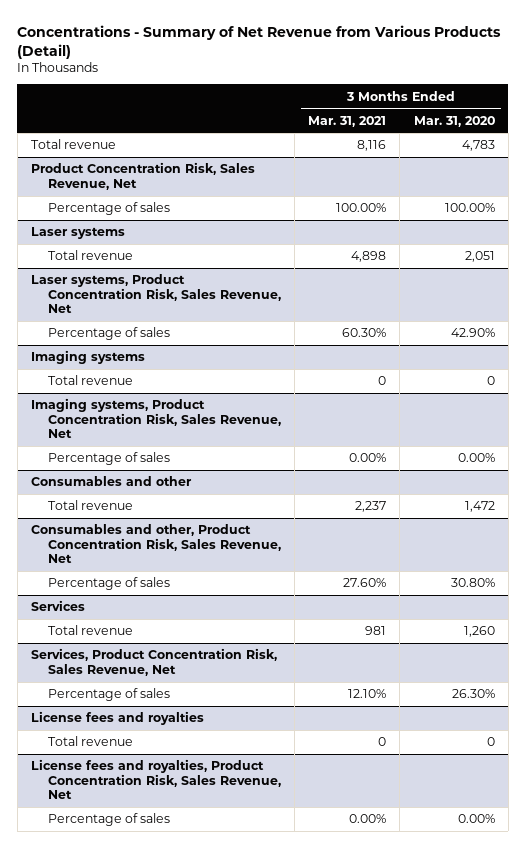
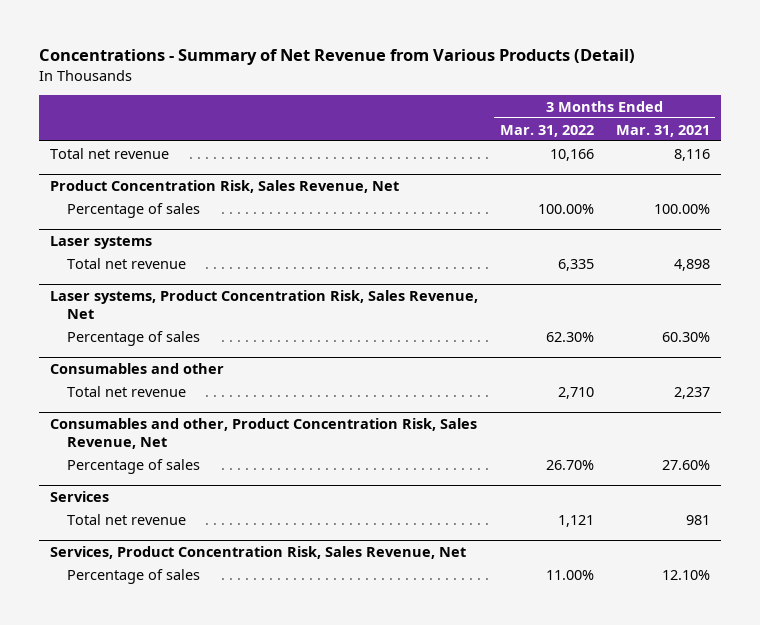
[413,115,495,127] Mar. 31, 2020 -> none
none -> [499,124,594,137] Mar. 31, 2022
[31,139,117,150] Total revenue -> [49,147,169,159] Total net revenue
[47,250,133,261] Total revenue -> [67,257,187,269] Total net revenue
[31,350,146,365] Imaging systems -> none
[47,375,133,386] Total revenue -> none
[31,398,281,439] Imaging systems, Product Concentration Risk, Sales Revenue, Net -> none
[47,452,170,466] Percentage of sales -> none
[47,500,133,511] Total revenue -> [67,385,187,397] Total net revenue
[47,625,133,636] Total revenue -> [67,513,187,525] Total net revenue
[31,711,205,726] License fees and royalties -> none
[47,736,133,747] Total revenue -> none
[31,759,281,800] License fees and royalties, Product Concentration Risk, Sales Revenue, Net -> none
[47,813,170,827] Percentage of sales -> none

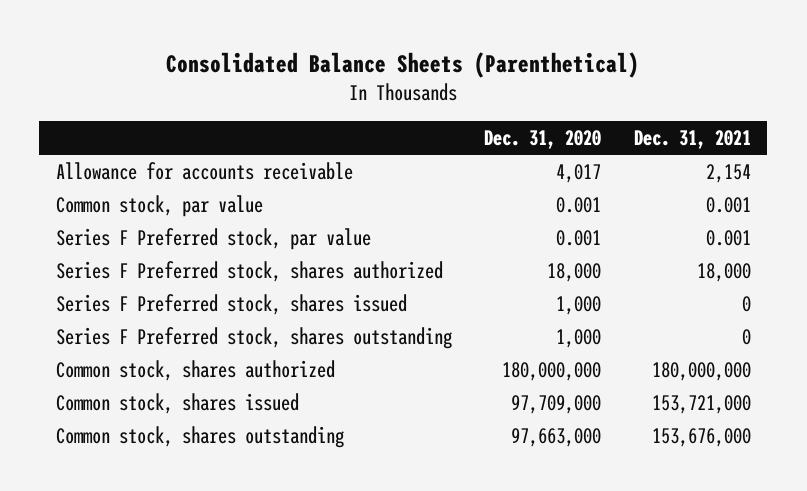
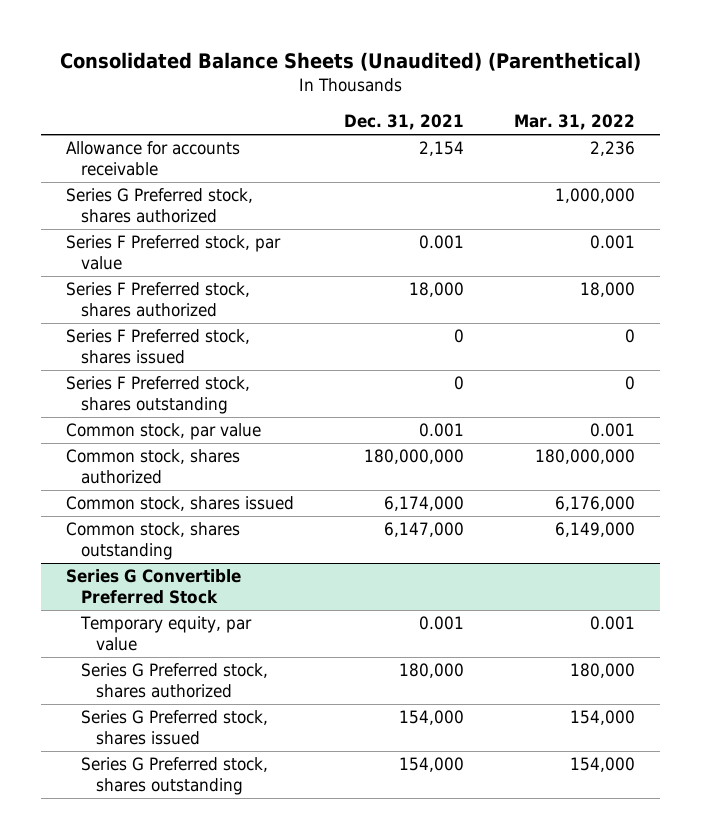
[166,52,640,79] Consolidated Balance Sheets (Parenthetical) -> [59,51,641,71] Consolidated Balance Sheets (Unaudited) (Parenthetical)
[484,130,602,150] Dec. 31, 2020 -> none
none -> [513,114,635,131] Mar. 31, 2022
none -> [66,188,254,224] Series G Preferred stock, shares authorized
[55,194,263,217] Common stock, par value -> [66,423,262,441] Common stock, par value
[652,394,752,414] 153,721,000 -> [384,496,465,512] 6,174,000
[652,427,752,447] 153,676,000 -> [384,522,465,538] 6,147,000
none -> [66,569,242,605] Series G Convertible Preferred Stock
none -> [80,616,253,652] Temporary equity, par value
none -> [81,663,269,699] Series G Preferred stock, shares authorized
none -> [81,710,269,746] Series G Preferred stock, shares issued
none -> [81,757,269,796] Series G Preferred stock, shares outstanding

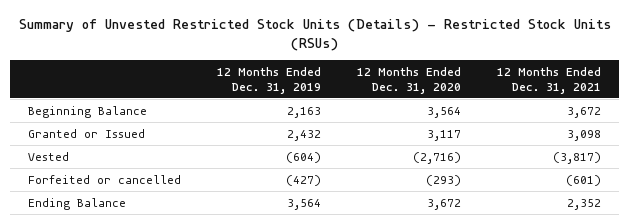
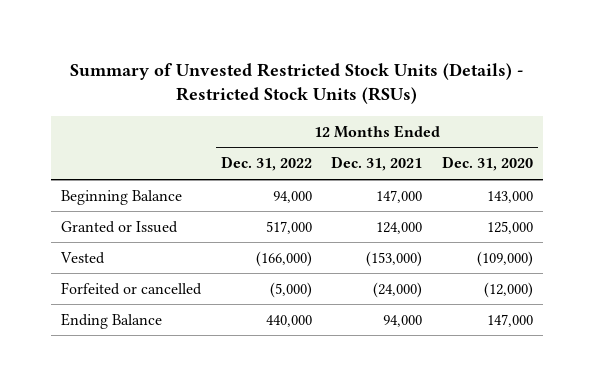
[217,66,322,94] 12 Months Ended Dec. 31, 2019 -> none
none -> [220,156,312,172] Dec. 31, 2022
[427,106,462,118] 3,564 -> [486,190,533,203] 143,000
[567,106,602,118] 3,672 -> [376,189,423,203] 147,000
[427,129,462,141] 3,117 -> [486,220,533,234] 125,000
[567,129,602,141] 3,098 -> [376,221,423,234] 124,000
[413,151,462,164] (2,716) -> [476,250,533,267] (109,000)
[553,151,602,164] (3,817) -> [366,250,423,267] (153,000)
[426,174,462,186] (293) -> [483,281,533,298] (12,000)
[566,174,602,186] (601) -> [373,281,423,298] (24,000)
[427,198,462,210] 3,672 -> [486,313,533,327] 147,000
[567,198,602,210] 2,352 -> [383,314,423,327] 94,000

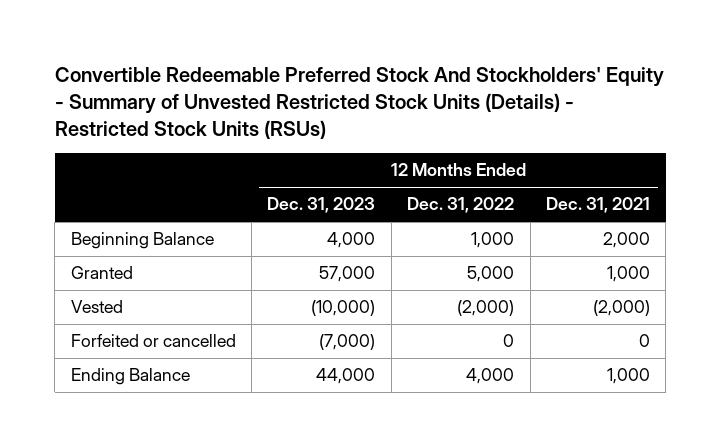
[69,62,523,105] Summary of Unvested Restricted Stock Units (Details) - Restricted Stock Units (RSUs) -> [54,66,664,139] Convertible Redeemable Preferred Stock And Stockholders' Equity - Summary of Unvested Restricted Stock Units (Details) - Restricted Stock Units (RSUs)
[441,156,533,172] Dec. 31, 2020 -> none
none -> [267,197,376,214] Dec. 31, 2023
[272,190,312,203] 94,000 -> [471,232,515,249] 1,000
[376,189,423,203] 147,000 -> [602,232,650,249] 2,000
[60,220,178,233] Granted or Issued -> [70,266,133,280] Granted
[265,220,312,234] 517,000 -> [467,266,515,283] 5,000
[376,221,423,234] 124,000 -> [606,266,650,283] 1,000
[255,250,312,267] (166,000) -> [457,300,515,317] (2,000)
[366,250,423,267] (153,000) -> [592,300,650,317] (2,000)
[269,281,312,298] (5,000) -> [503,334,515,348] 0
[373,281,423,298] (24,000) -> [638,334,650,348] 0
[265,314,312,327] 440,000 -> [466,368,515,385] 4,000
[383,314,423,327] 94,000 -> [606,368,650,385] 1,000

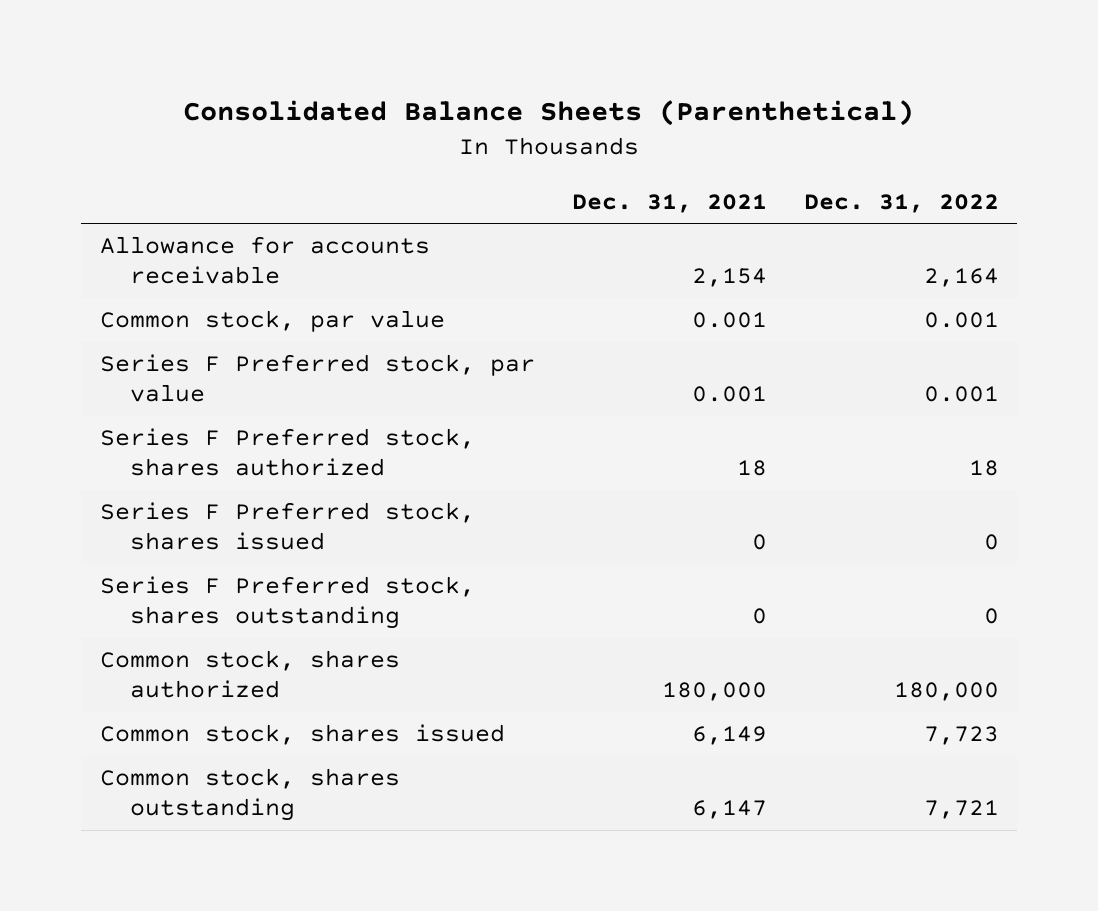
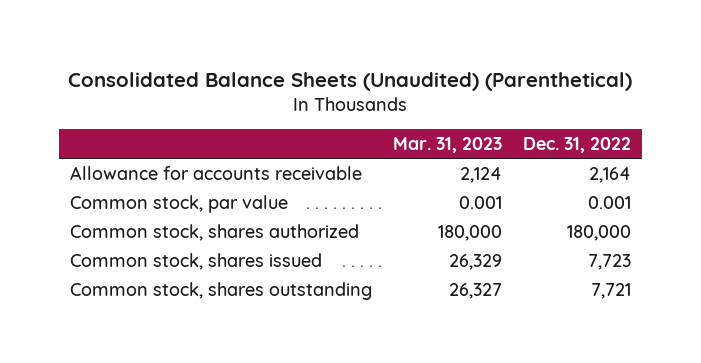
[183,100,915,127] Consolidated Balance Sheets (Parenthetical) -> [68,72,633,92] Consolidated Balance Sheets (Unaudited) (Parenthetical)
[571,193,767,213] Dec. 31, 2021 -> none
none -> [392,137,502,154] Mar. 31, 2023
[99,354,535,402] Series F Preferred stock, par value -> none
[99,428,475,476] Series F Preferred stock, shares authorized -> none
[99,502,475,550] Series F Preferred stock, shares issued -> none
[99,576,475,629] Series F Preferred stock, shares outstanding -> none

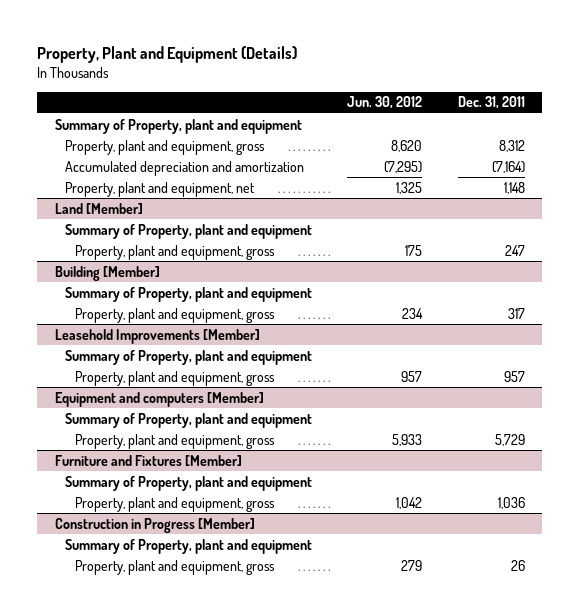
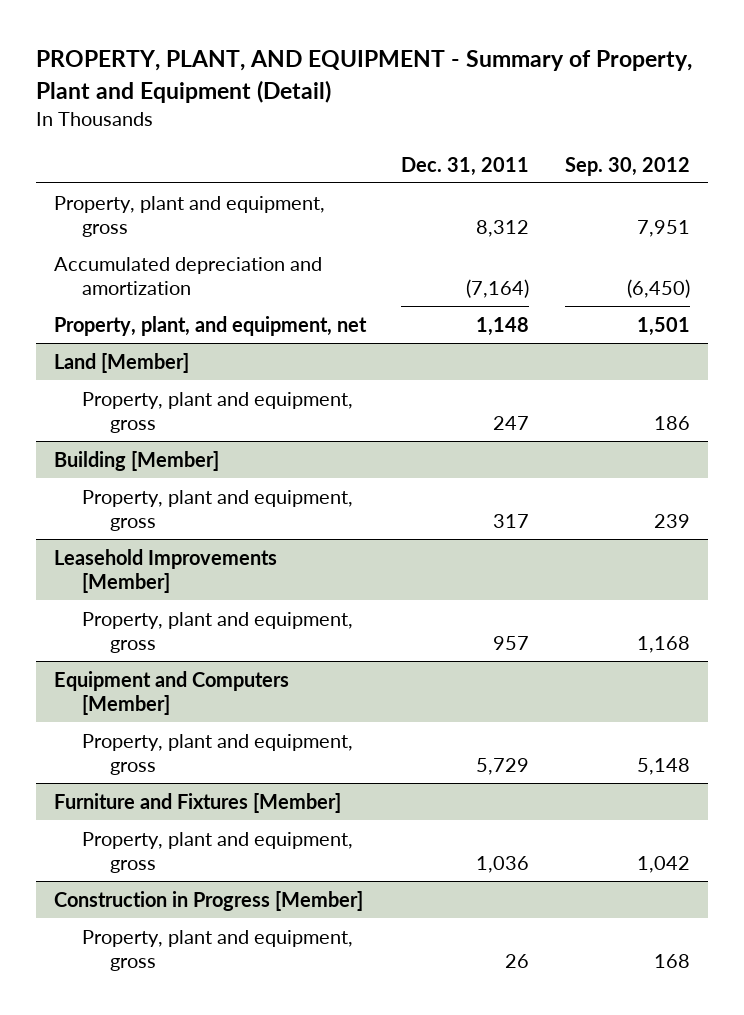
[37,45,298,63] Property, Plant and Equipment (Details) -> [35,50,692,103] PROPERTY, PLANT, AND EQUIPMENT - Summary of Property, Plant and Equipment (Detail)
[347,96,423,110] Jun. 30, 2012 -> none
none -> [564,156,690,176] Sep. 30, 2012
[54,118,302,134] Summary of Property, plant and equipment -> none
[65,181,256,197] Property, plant and equipment, net -> [53,315,367,336] Property, plant, and equipment, net
[65,223,313,239] Summary of Property, plant and equipment -> none
[65,286,313,302] Summary of Property, plant and equipment -> none
[65,349,313,365] Summary of Property, plant and equipment -> none
[65,412,313,428] Summary of Property, plant and equipment -> none
[54,391,264,407] Equipment and computers [Member] -> [53,670,289,715] Equipment and Computers [Member]
[65,475,313,491] Summary of Property, plant and equipment -> none
[65,538,313,554] Summary of Property, plant and equipment -> none

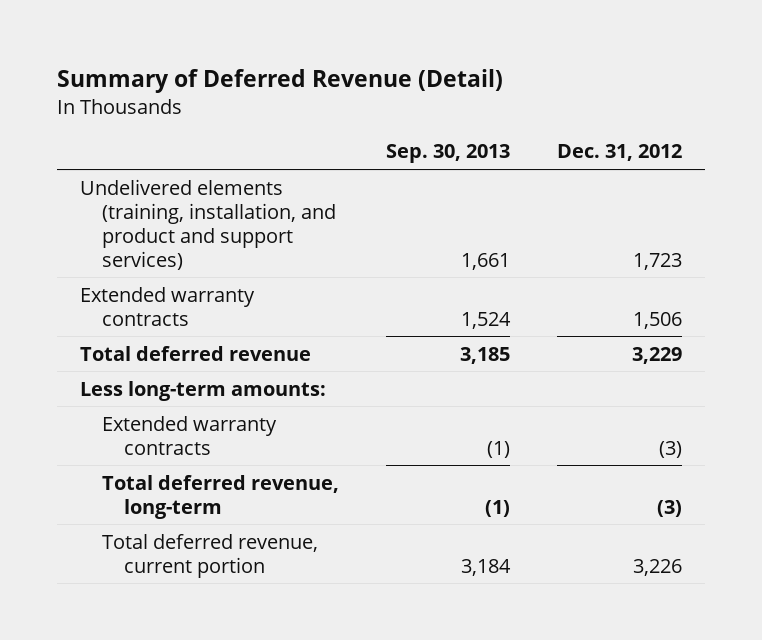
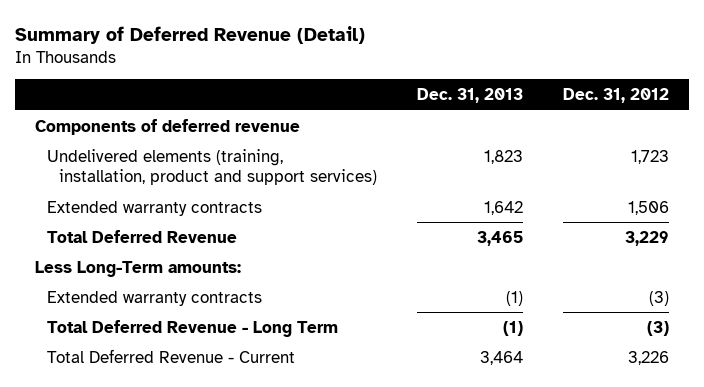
[385,144,510,164] Sep. 30, 2013 -> none
none -> [417,88,524,104] Dec. 31, 2013
none -> [35,118,301,135] Components of deferred revenue
[80,178,336,270] Undelivered elements (training, installation, and product and support services) -> [47,148,378,186] Undelivered elements (training, installation, product and support services)
[80,345,312,361] Total deferred revenue -> [47,229,238,243] Total Deferred Revenue
[80,380,327,401] Less long-term amounts: -> [35,260,242,277] Less Long-Term amounts:
[101,474,339,519] Total deferred revenue, long-term -> [47,319,339,337] Total Deferred Revenue - Long Term
[101,533,318,578] Total deferred revenue, current portion -> [47,348,296,363] Total Deferred Revenue - Current

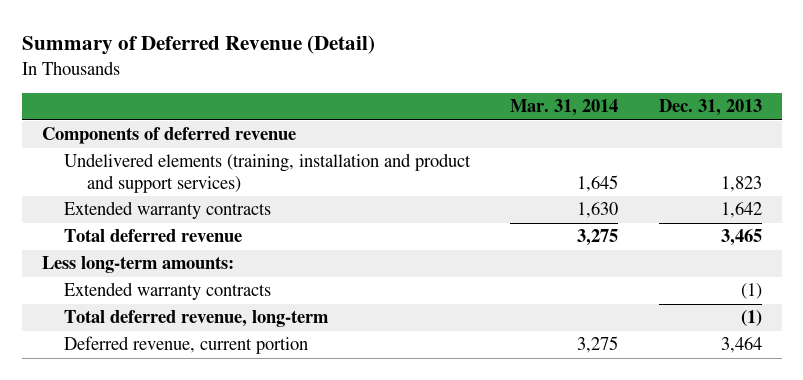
[563,88,670,104] Dec. 31, 2012 -> none
none -> [510,99,619,117] Mar. 31, 2014
[47,148,378,186] Undelivered elements (training, installation, product and support services) -> [64,153,472,193] Undelivered elements (training, installation and product and support services)
[47,229,238,243] Total Deferred Revenue -> [64,229,243,243] Total deferred revenue
[35,260,242,277] Less Long-Term amounts: -> [41,256,234,274] Less long-term amounts:
[47,319,339,337] Total Deferred Revenue - Long Term -> [64,310,330,328] Total deferred revenue, long-term
[47,348,296,363] Total Deferred Revenue - Current -> [64,336,309,355] Deferred revenue, current portion

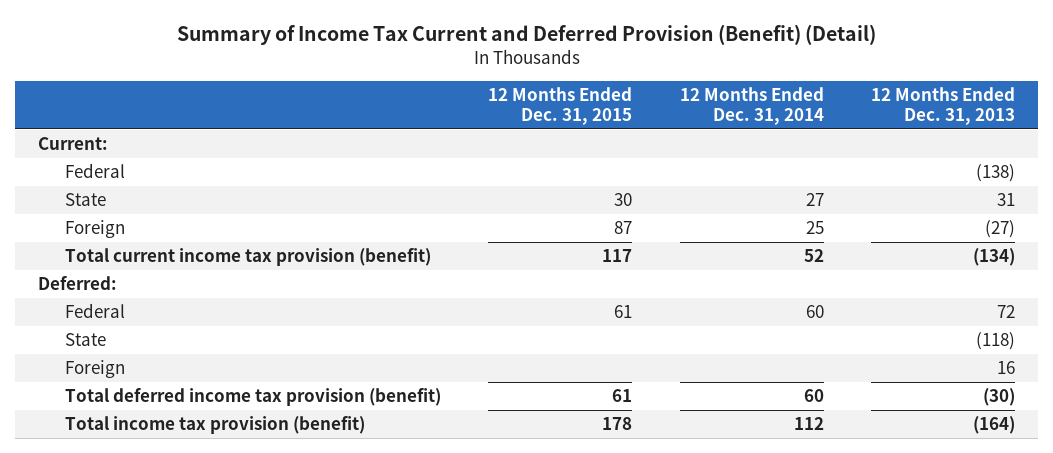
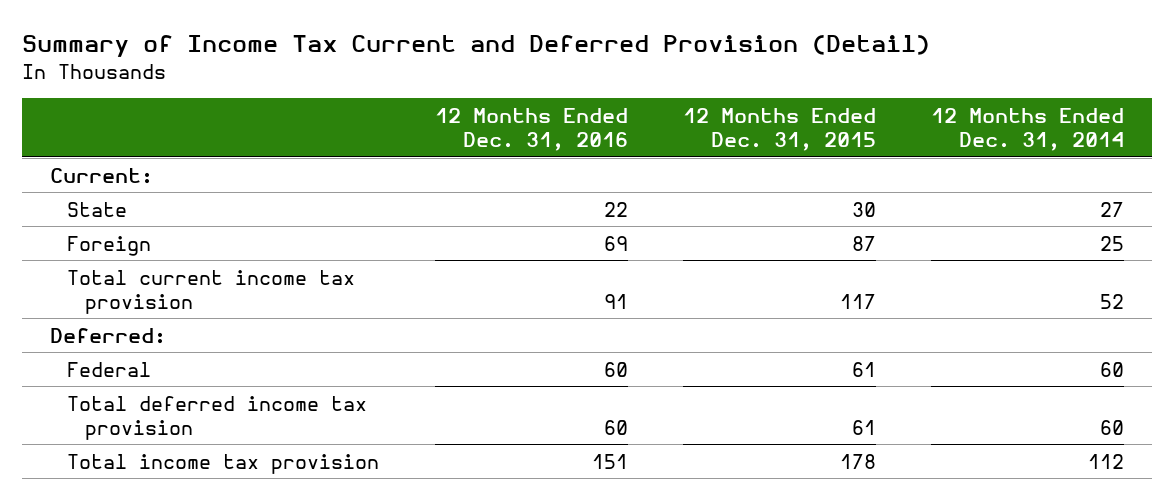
[176,24,876,46] Summary of Income Tax Current and Deferred Provision (Benefit) (Detail) -> [22,35,931,58] Summary of Income Tax Current and Deferred Provision (Detail)
[870,87,1015,126] 12 Months Ended Dec. 31, 2013 -> none
none -> [434,107,628,151] 12 Months Ended Dec. 31, 2016
[64,163,125,179] Federal -> none
[64,248,431,267] Total current income tax provision (benefit) -> [67,269,356,314] Total current income tax provision
[64,333,106,347] State -> none
[64,360,125,379] Foreign -> none
[64,388,441,407] Total deferred income tax provision (benefit) -> [67,395,368,440] Total deferred income tax provision
[64,416,365,435] Total income tax provision (benefit) -> [67,453,380,474] Total income tax provision

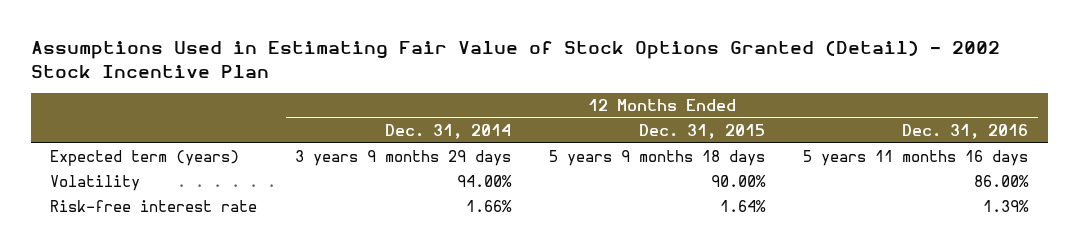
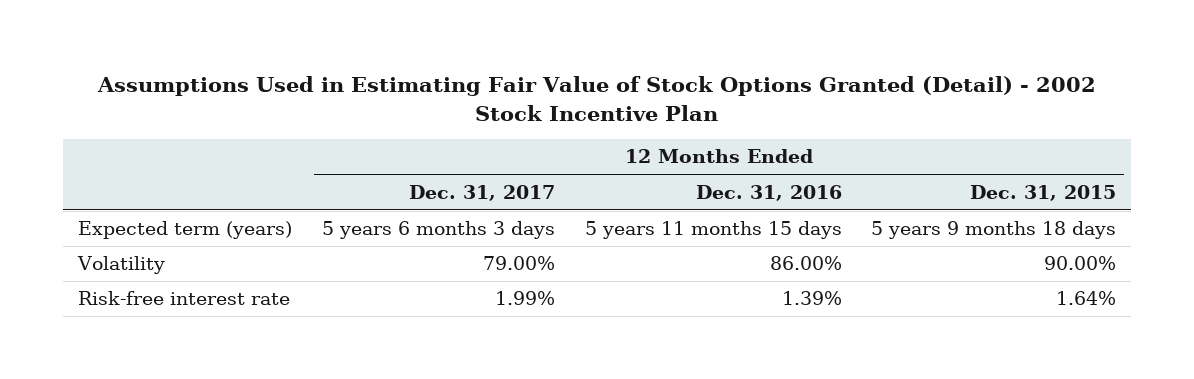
[385,123,512,139] Dec. 31, 2014 -> none
none -> [408,184,555,201] Dec. 31, 2017
[803,150,1029,167] 5 years 11 months 16 days -> [584,221,842,240] 5 years 11 months 15 days

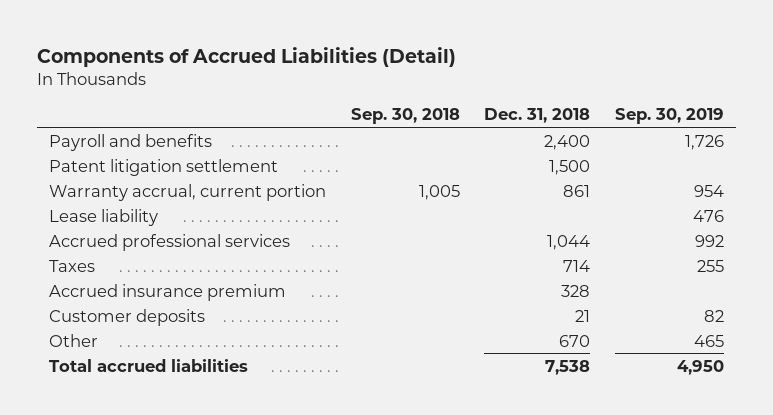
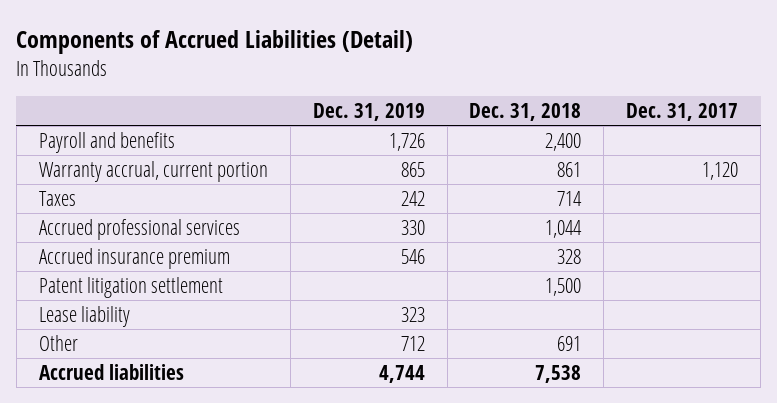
[350,108,460,125] Sep. 30, 2018 -> none
[614,108,724,125] Sep. 30, 2019 -> none
none -> [312,102,425,121] Dec. 31, 2019
none -> [626,102,739,121] Dec. 31, 2017
[49,233,291,251] Accrued professional services -> [38,218,240,240] Accrued professional services
[49,308,206,326] Customer deposits -> none
[49,158,279,176] Patent litigation settlement -> [38,276,223,298] Patent litigation settlement
[49,208,159,226] Lease liability -> [38,305,130,327] Lease liability
[559,334,591,347] 670 -> [557,335,582,351] 691
[49,358,249,372] Total accrued liabilities -> [38,363,184,380] Accrued liabilities

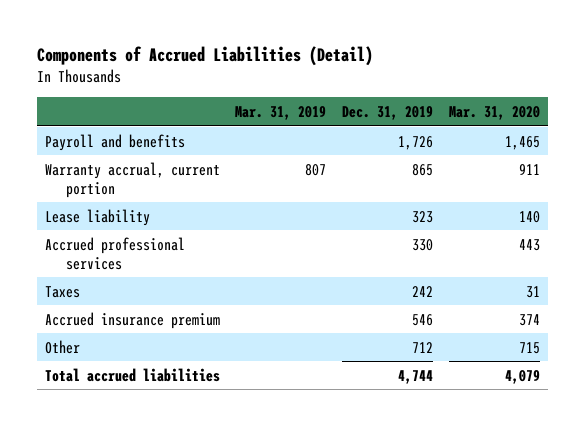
[469,102,582,121] Dec. 31, 2018 -> none
[626,102,739,121] Dec. 31, 2017 -> none
none -> [235,105,327,120] Mar. 31, 2019
none -> [448,105,540,120] Mar. 31, 2020
[38,305,130,327] Lease liability -> [44,208,150,226] Lease liability
[38,190,76,206] Taxes -> [44,285,80,298] Taxes
[38,276,223,298] Patent litigation settlement -> none
[38,363,184,380] Accrued liabilities -> [44,367,220,382] Total accrued liabilities

